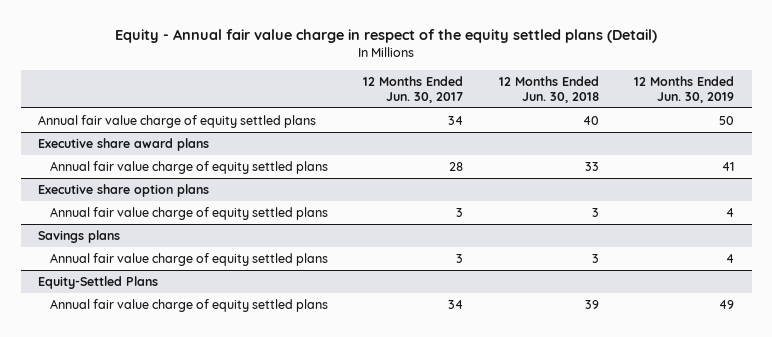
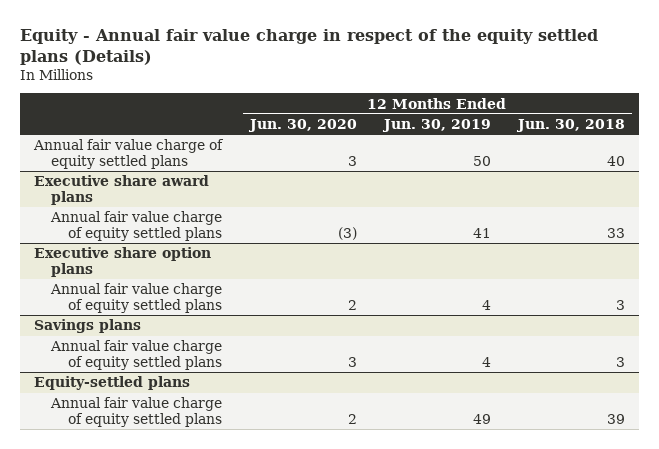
[115,29,658,44] Equity - Annual fair value charge in respect of the equity settled plans (Detail) -> [20,28,599,65] Equity - Annual fair value charge in respect of the equity settled plans (Details)
[363,75,464,103] 12 Months Ended Jun. 30, 2017 -> none
none -> [247,119,357,133] Jun. 30, 2020
[38,275,159,289] Equity-Settled Plans -> [33,376,190,391] Equity-settled plans

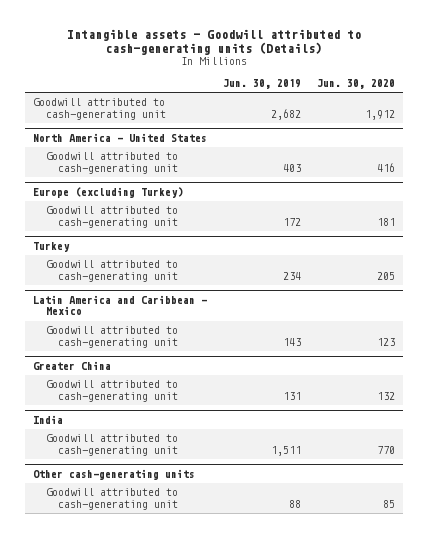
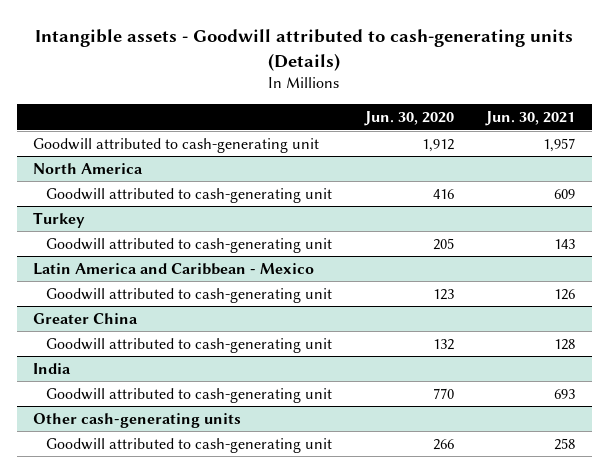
[223,79,302,90] Jun. 30, 2019 -> none
none -> [485,111,576,127] Jun. 30, 2021
[33,133,208,143] North America - United States -> [33,162,144,174] North America
[33,187,184,199] Europe (excluding Turkey) -> none
[45,206,179,228] Goodwill attributed to cash-generating unit -> none
[383,499,396,508] 85 -> [432,438,454,450] 266

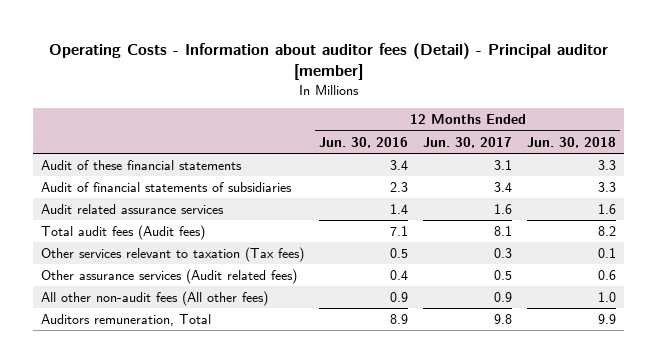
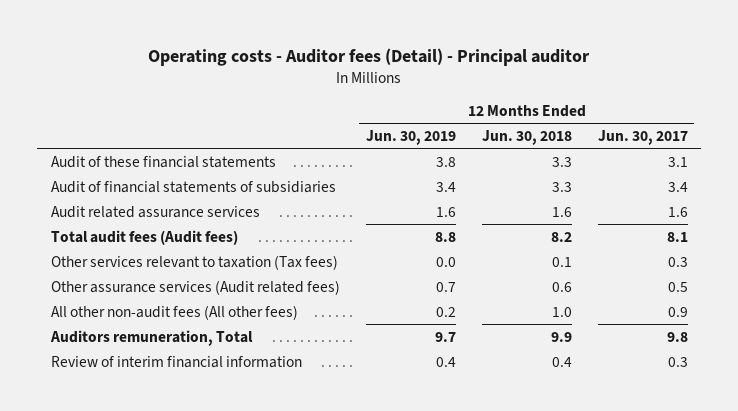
[48,42,608,81] Operating Costs - Information about auditor fees (Detail) - Principal auditor [member] -> [148,47,591,66] Operating costs - Auditor fees (Detail) - Principal auditor
[319,136,409,148] Jun. 30, 2016 -> none
none -> [365,130,456,146] Jun. 30, 2019
none -> [50,355,302,368] Review of interim financial information

